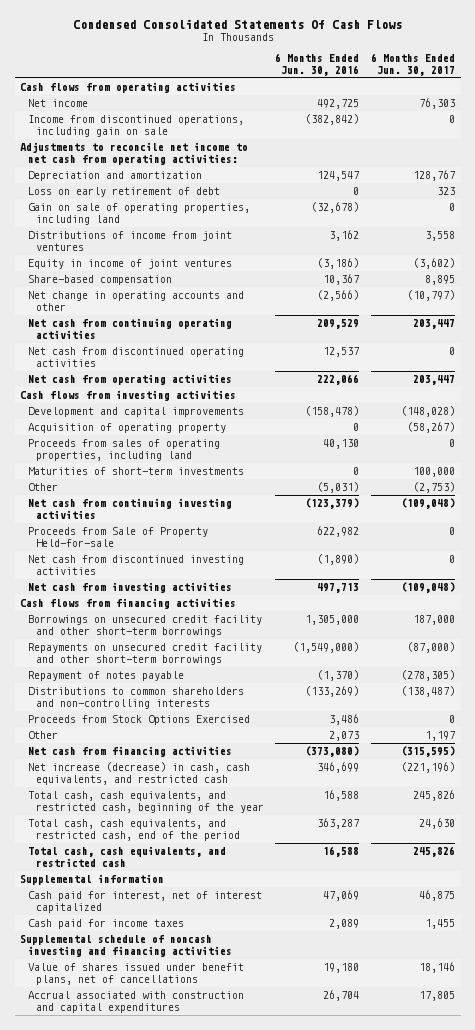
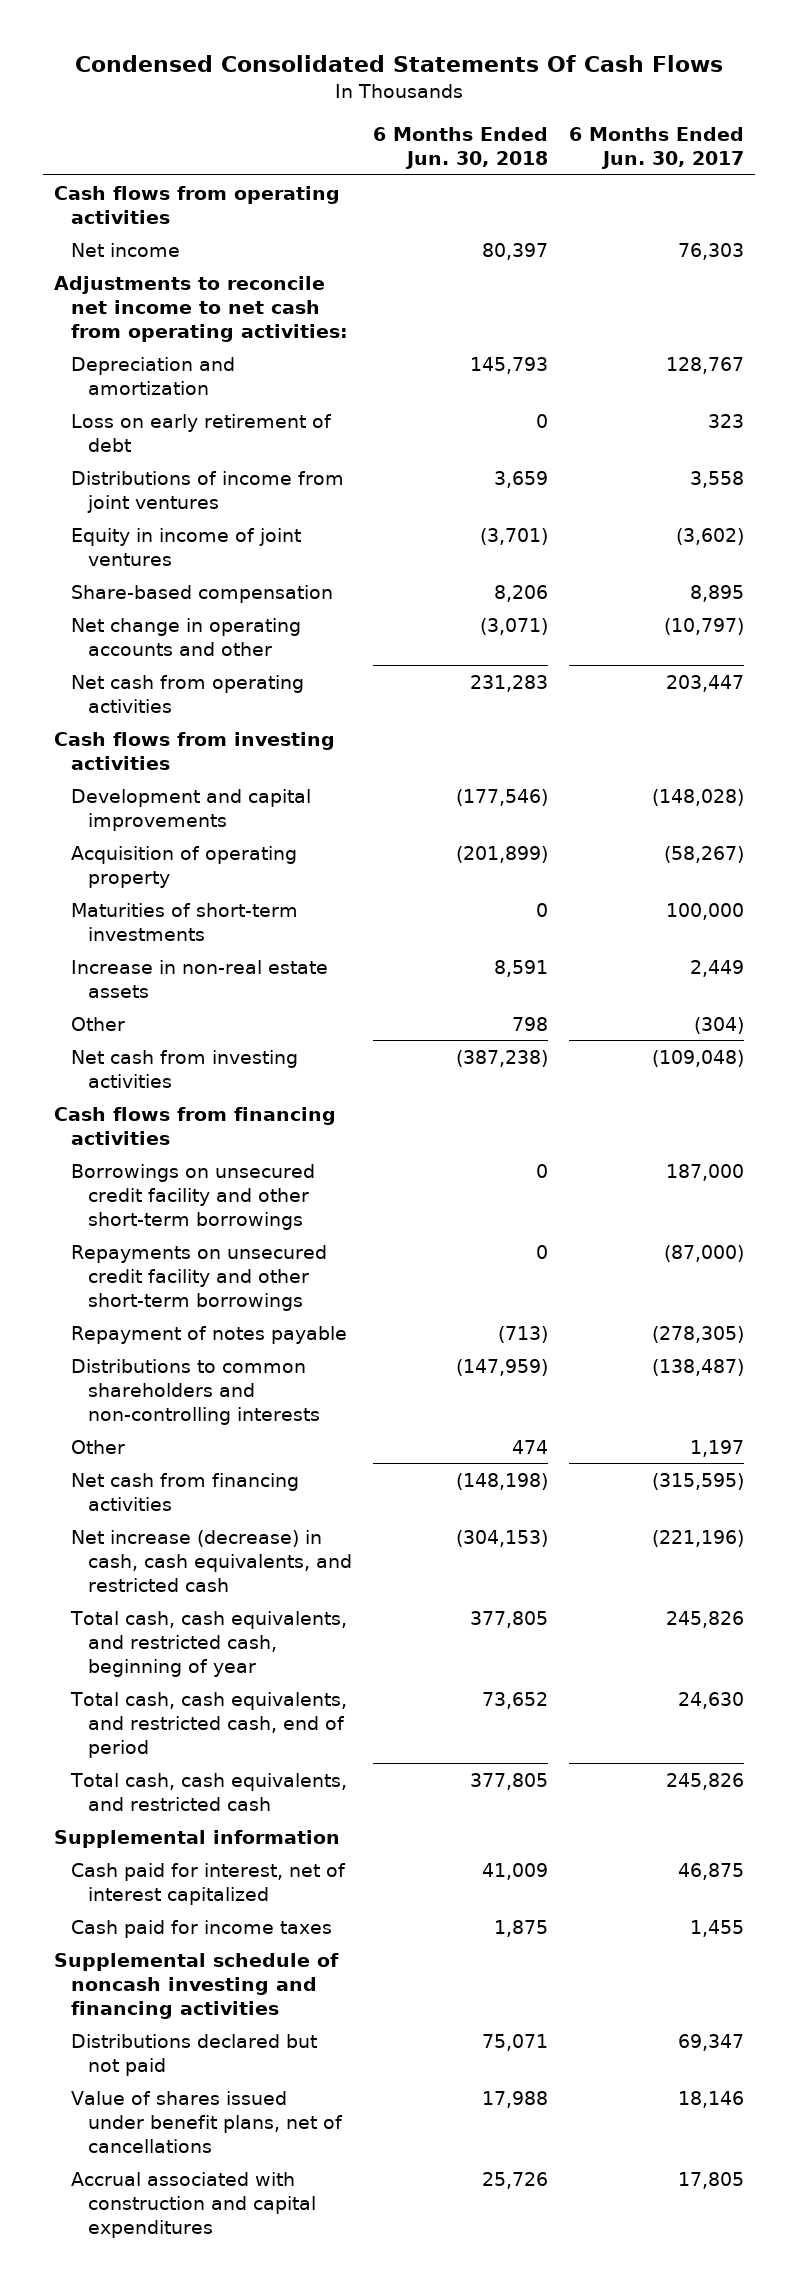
[275,53,360,76] 6 Months Ended Jun. 30, 2016 -> none
none -> [372,126,548,169] 6 Months Ended Jun. 30, 2018
[28,115,245,137] Income from discontinued operations, including gain on sale -> none
[28,203,251,225] Gain on sale of operating properties, including land -> none
[28,318,233,339] Net cash from continuing operating activities -> none
[28,347,245,367] Net cash from discontinued operating activities -> none
[28,439,221,461] Proceeds from sales of operating properties, including land -> none
[28,498,233,519] Net cash from continuing investing activities -> none
[28,527,209,547] Proceeds from Sale of Property Held-for-sale -> none
[28,555,245,575] Net cash from discontinued investing activities -> none
none -> [70,959,328,998] Increase in non-real estate assets
[412,482,455,494] (2,753) -> [693,1016,744,1034] (304)
[28,715,251,726] Proceeds from Stock Options Exercised -> none
[28,791,264,813] Total cash, cash equivalents, and restricted cash, beginning of the year -> [69,1610,347,1677] Total cash, cash equivalents, and restricted cash, beginning of year
[28,819,240,841] Total cash, cash equivalents, and restricted cash, end of the period -> [69,1691,347,1758] Total cash, cash equivalents, and restricted cash, end of period
none -> [70,2033,317,2076] Distributions declared but not paid

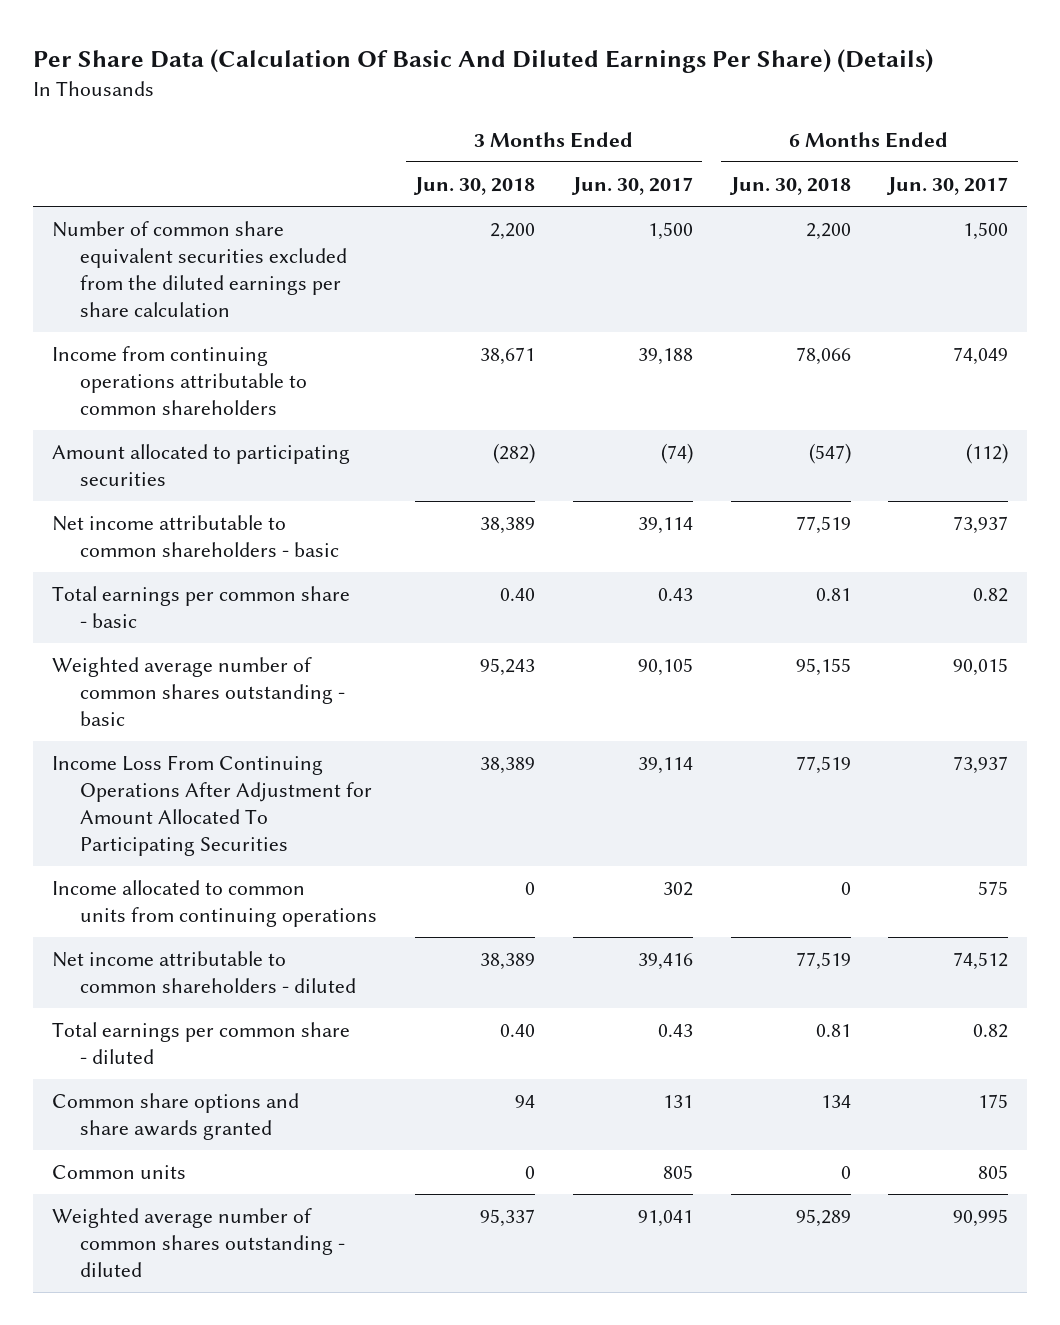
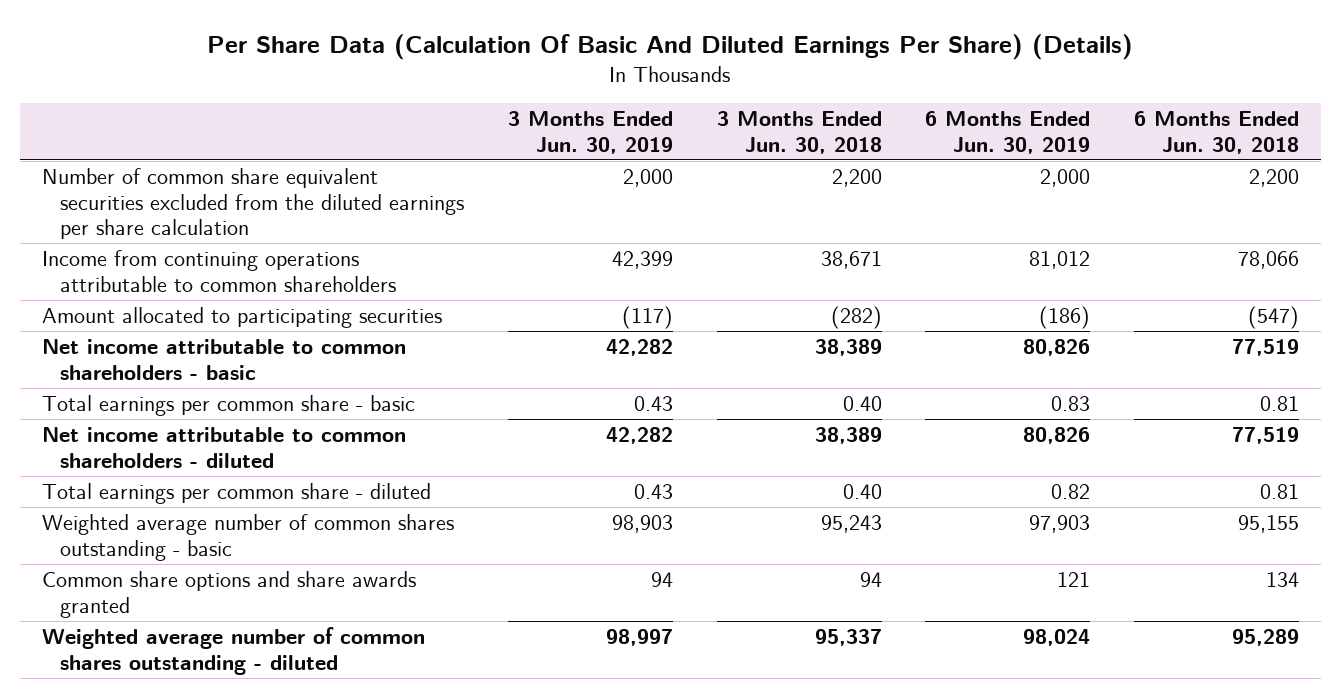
[570,177,693,196] Jun. 30, 2017 -> none
[886,177,1009,196] Jun. 30, 2017 -> none
none -> [507,111,673,154] 3 Months Ended Jun. 30, 2019
none -> [925,111,1091,154] 6 Months Ended Jun. 30, 2019
[51,755,373,857] Income Loss From Continuing Operations After Adjustment for Amount Allocated To Participating Securities -> none
[51,880,378,928] Income allocated to common units from continuing operations -> none
[51,657,346,727] Weighted average number of common shares outstanding - basic -> [41,514,454,561] Weighted average number of common shares outstanding - basic
[51,1165,186,1180] Common units -> none

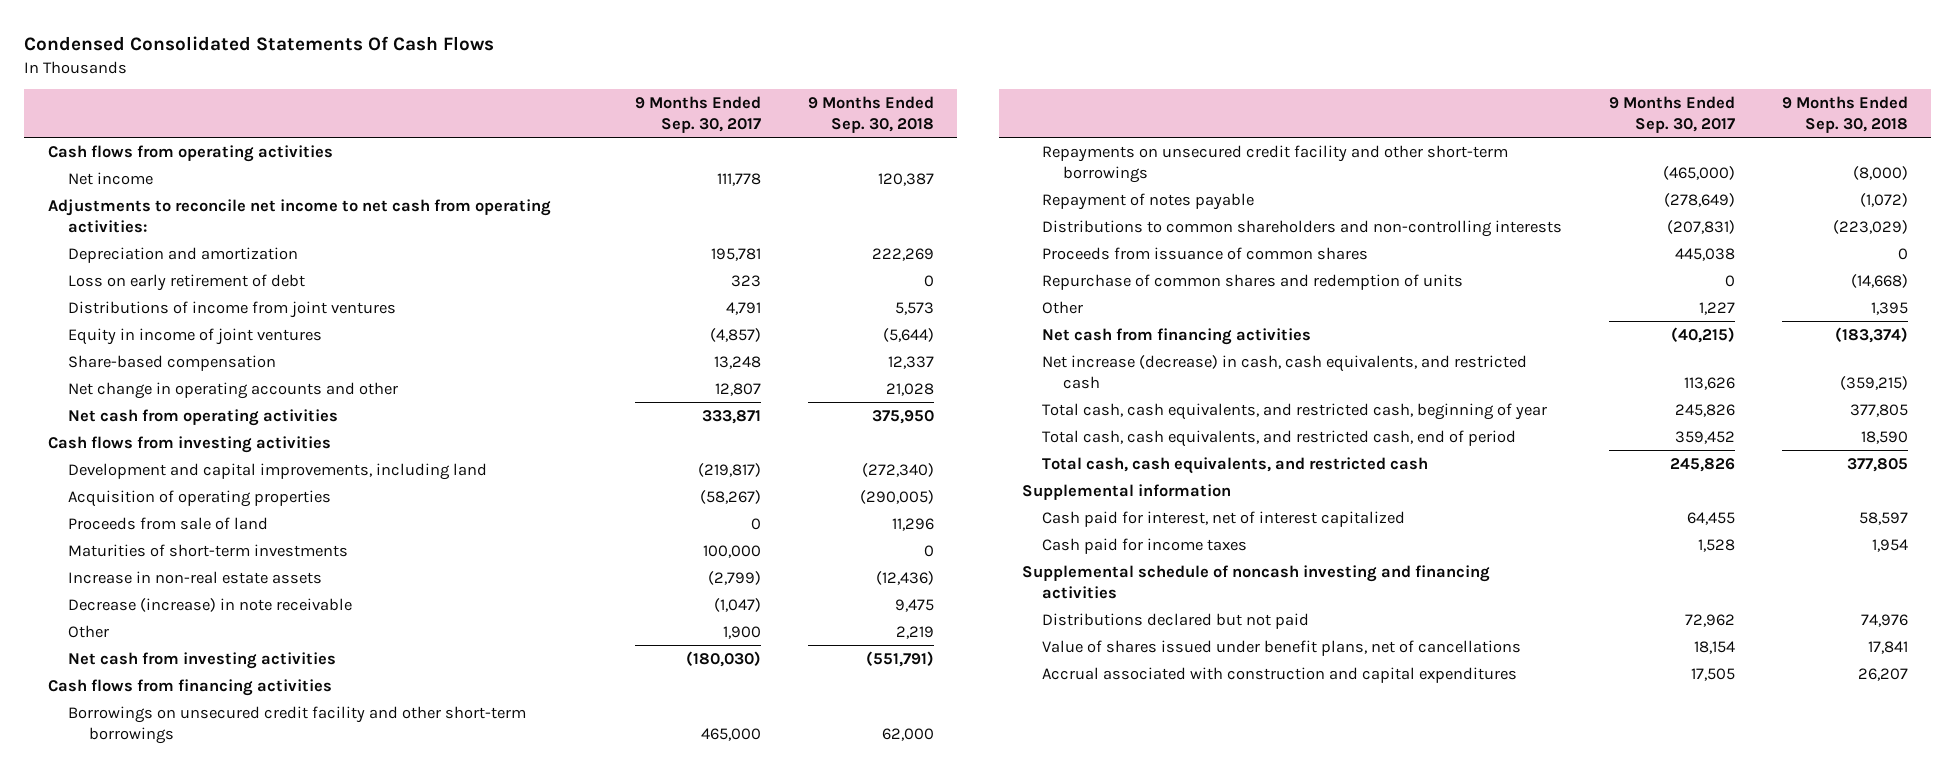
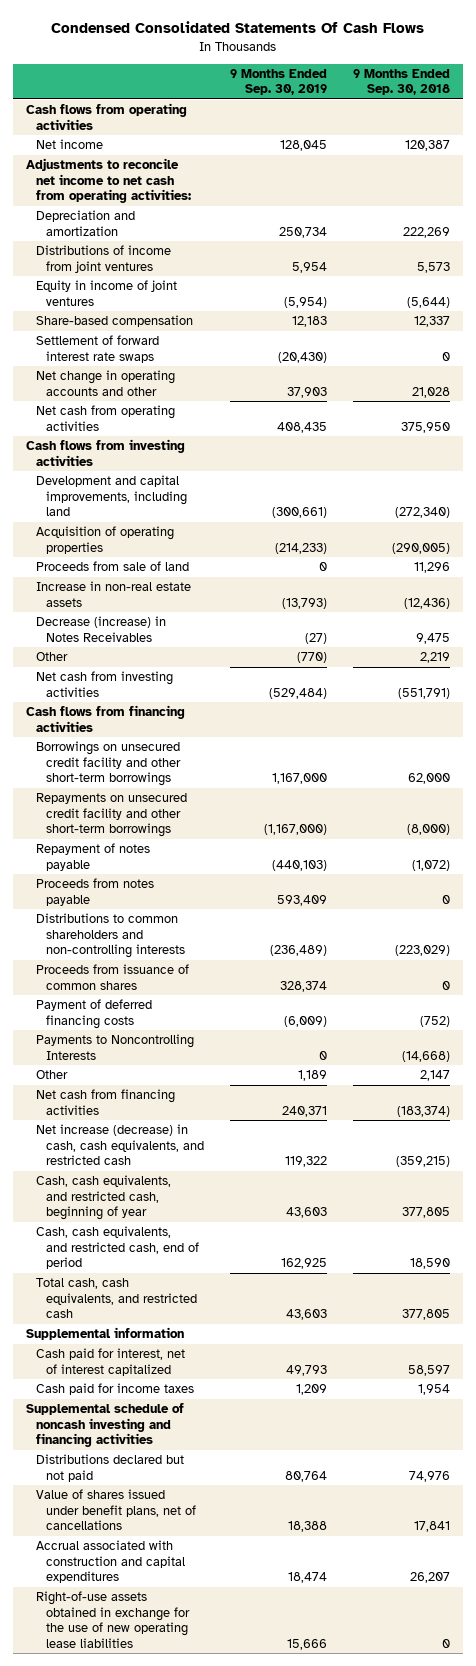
[634,96,761,134] 9 Months Ended Sep. 30, 2017 -> none
none -> [230,69,328,96] 9 Months Ended Sep. 30, 2019
[68,273,306,291] Loss on early retirement of debt -> none
none -> [35,335,159,363] Settlement of forward interest rate swaps
[68,543,349,557] Maturities of short-term investments -> none
[68,597,353,612] Decrease (increase) in note receivable -> [35,616,166,642] Decrease (increase) in Notes Receivables
none -> [35,878,154,906] Proceeds from notes payable
none -> [35,999,152,1029] Payment of deferred financing costs
[1042,273,1464,290] Repurchase of common shares and redemption of units -> [35,1034,194,1060] Payments to Noncontrolling Interests
[1870,301,1908,315] 1,395 -> [420,1070,451,1082] 2,147
[1042,402,1548,420] Total cash, cash equivalents, and restricted cash, beginning of year -> [35,1175,171,1221] Cash, cash equivalents, and restricted cash, beginning of year
[1042,429,1517,447] Total cash, cash equivalents, and restricted cash, end of period -> [35,1226,199,1270] Cash, cash equivalents, and restricted cash, end of period
none -> [35,1591,190,1648] Right-of-use assets obtained in exchange for the use of new operating lease liabilities

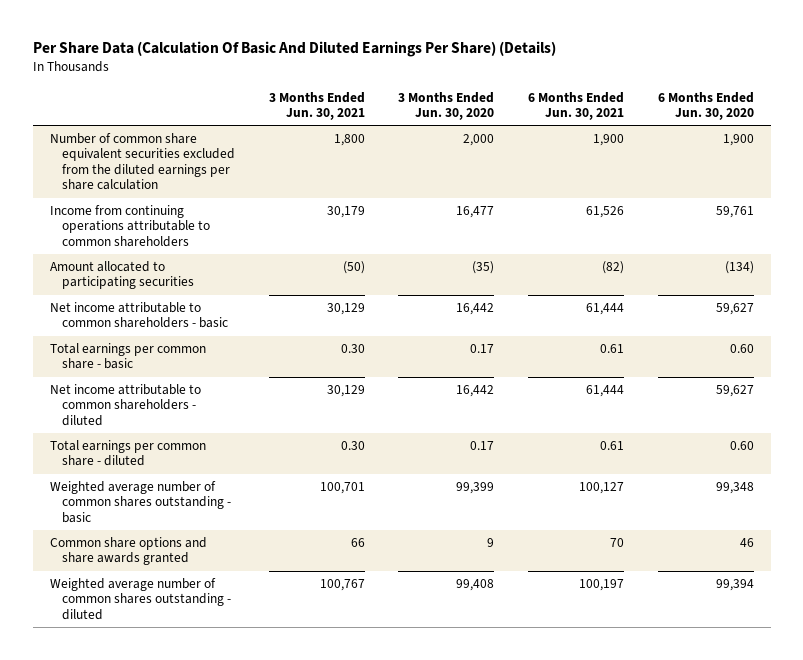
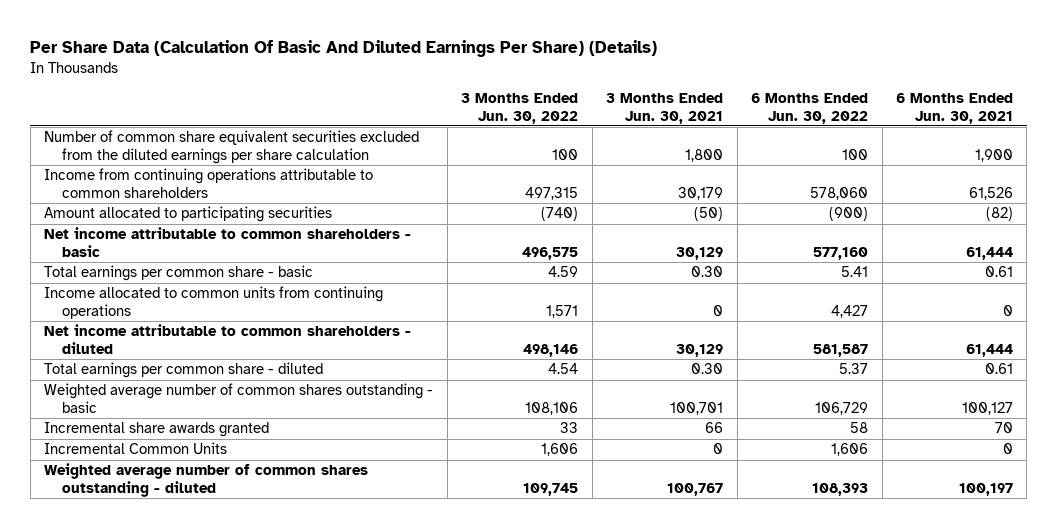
[398,91,495,121] 3 Months Ended Jun. 30, 2020 -> none
[657,91,754,121] 6 Months Ended Jun. 30, 2020 -> none
none -> [461,93,579,124] 3 Months Ended Jun. 30, 2022
none -> [751,93,869,124] 6 Months Ended Jun. 30, 2022
none -> [44,286,384,319] Income allocated to common units from continuing operations
[49,536,207,566] Common share options and share awards granted -> [44,422,270,438] Incremental share awards granted
none -> [44,442,228,455] Incremental Common Units

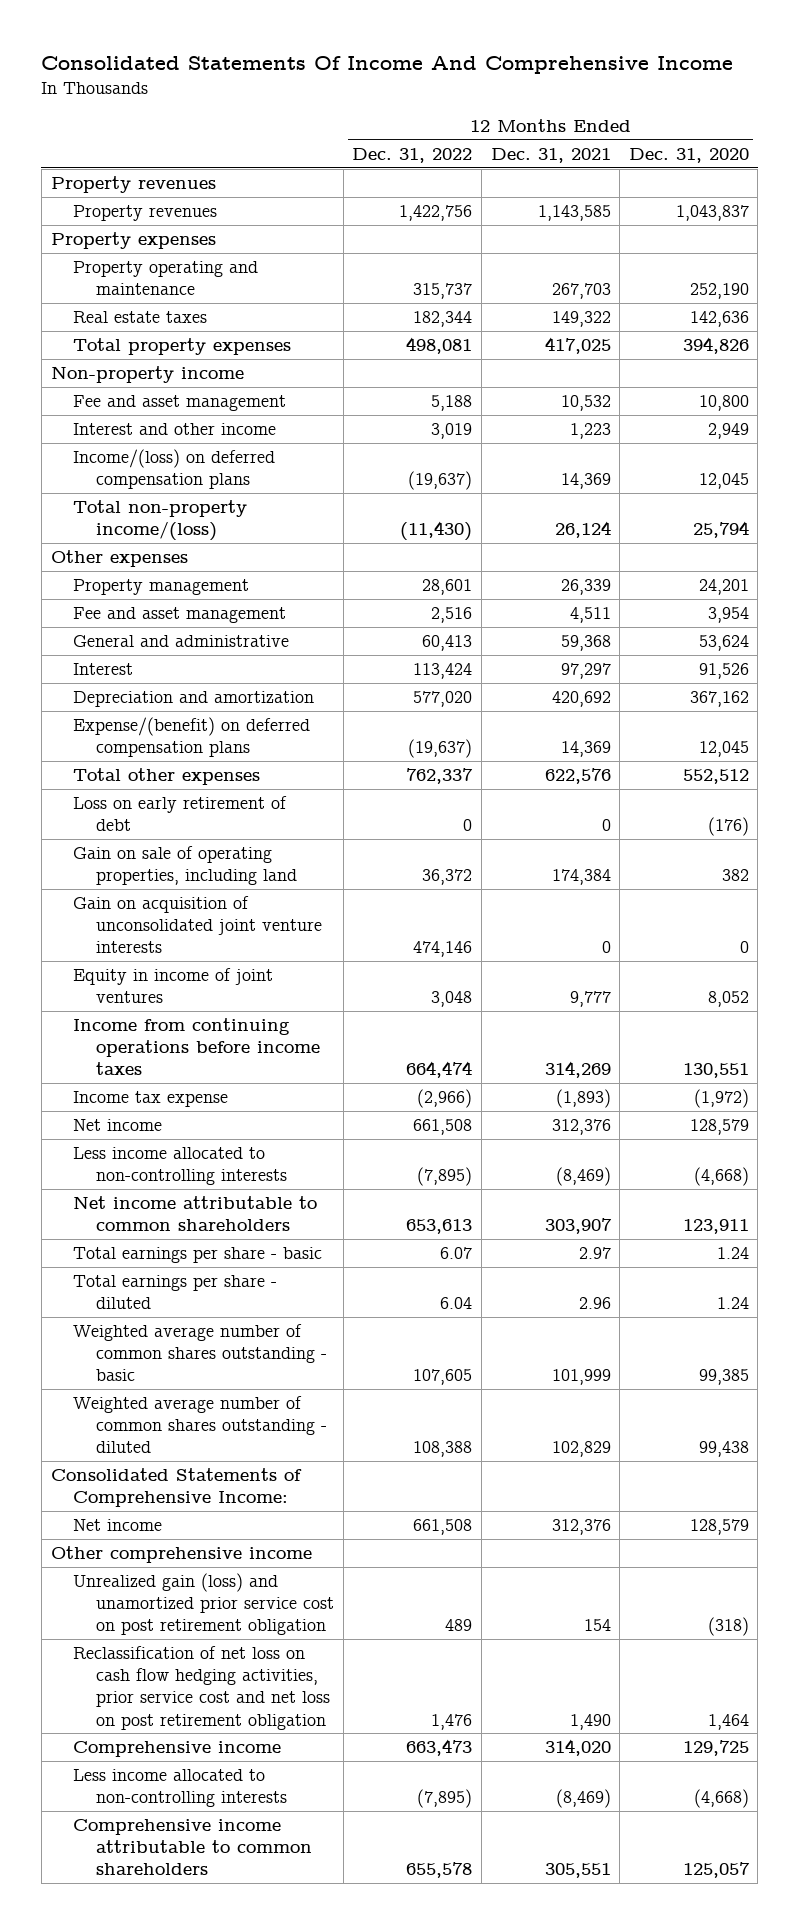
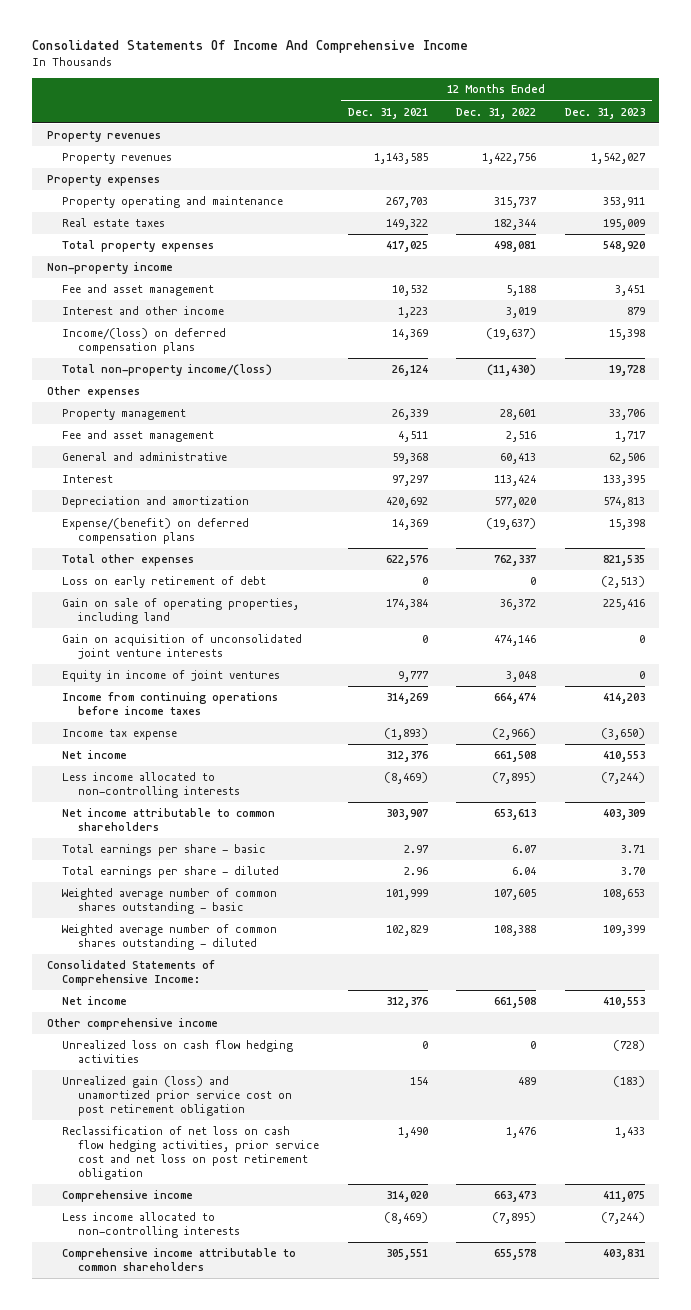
[628,148,749,164] Dec. 31, 2020 -> none
none -> [564,107,645,119] Dec. 31, 2023
none -> [62,1040,294,1064] Unrealized loss on cash flow hedging activities

